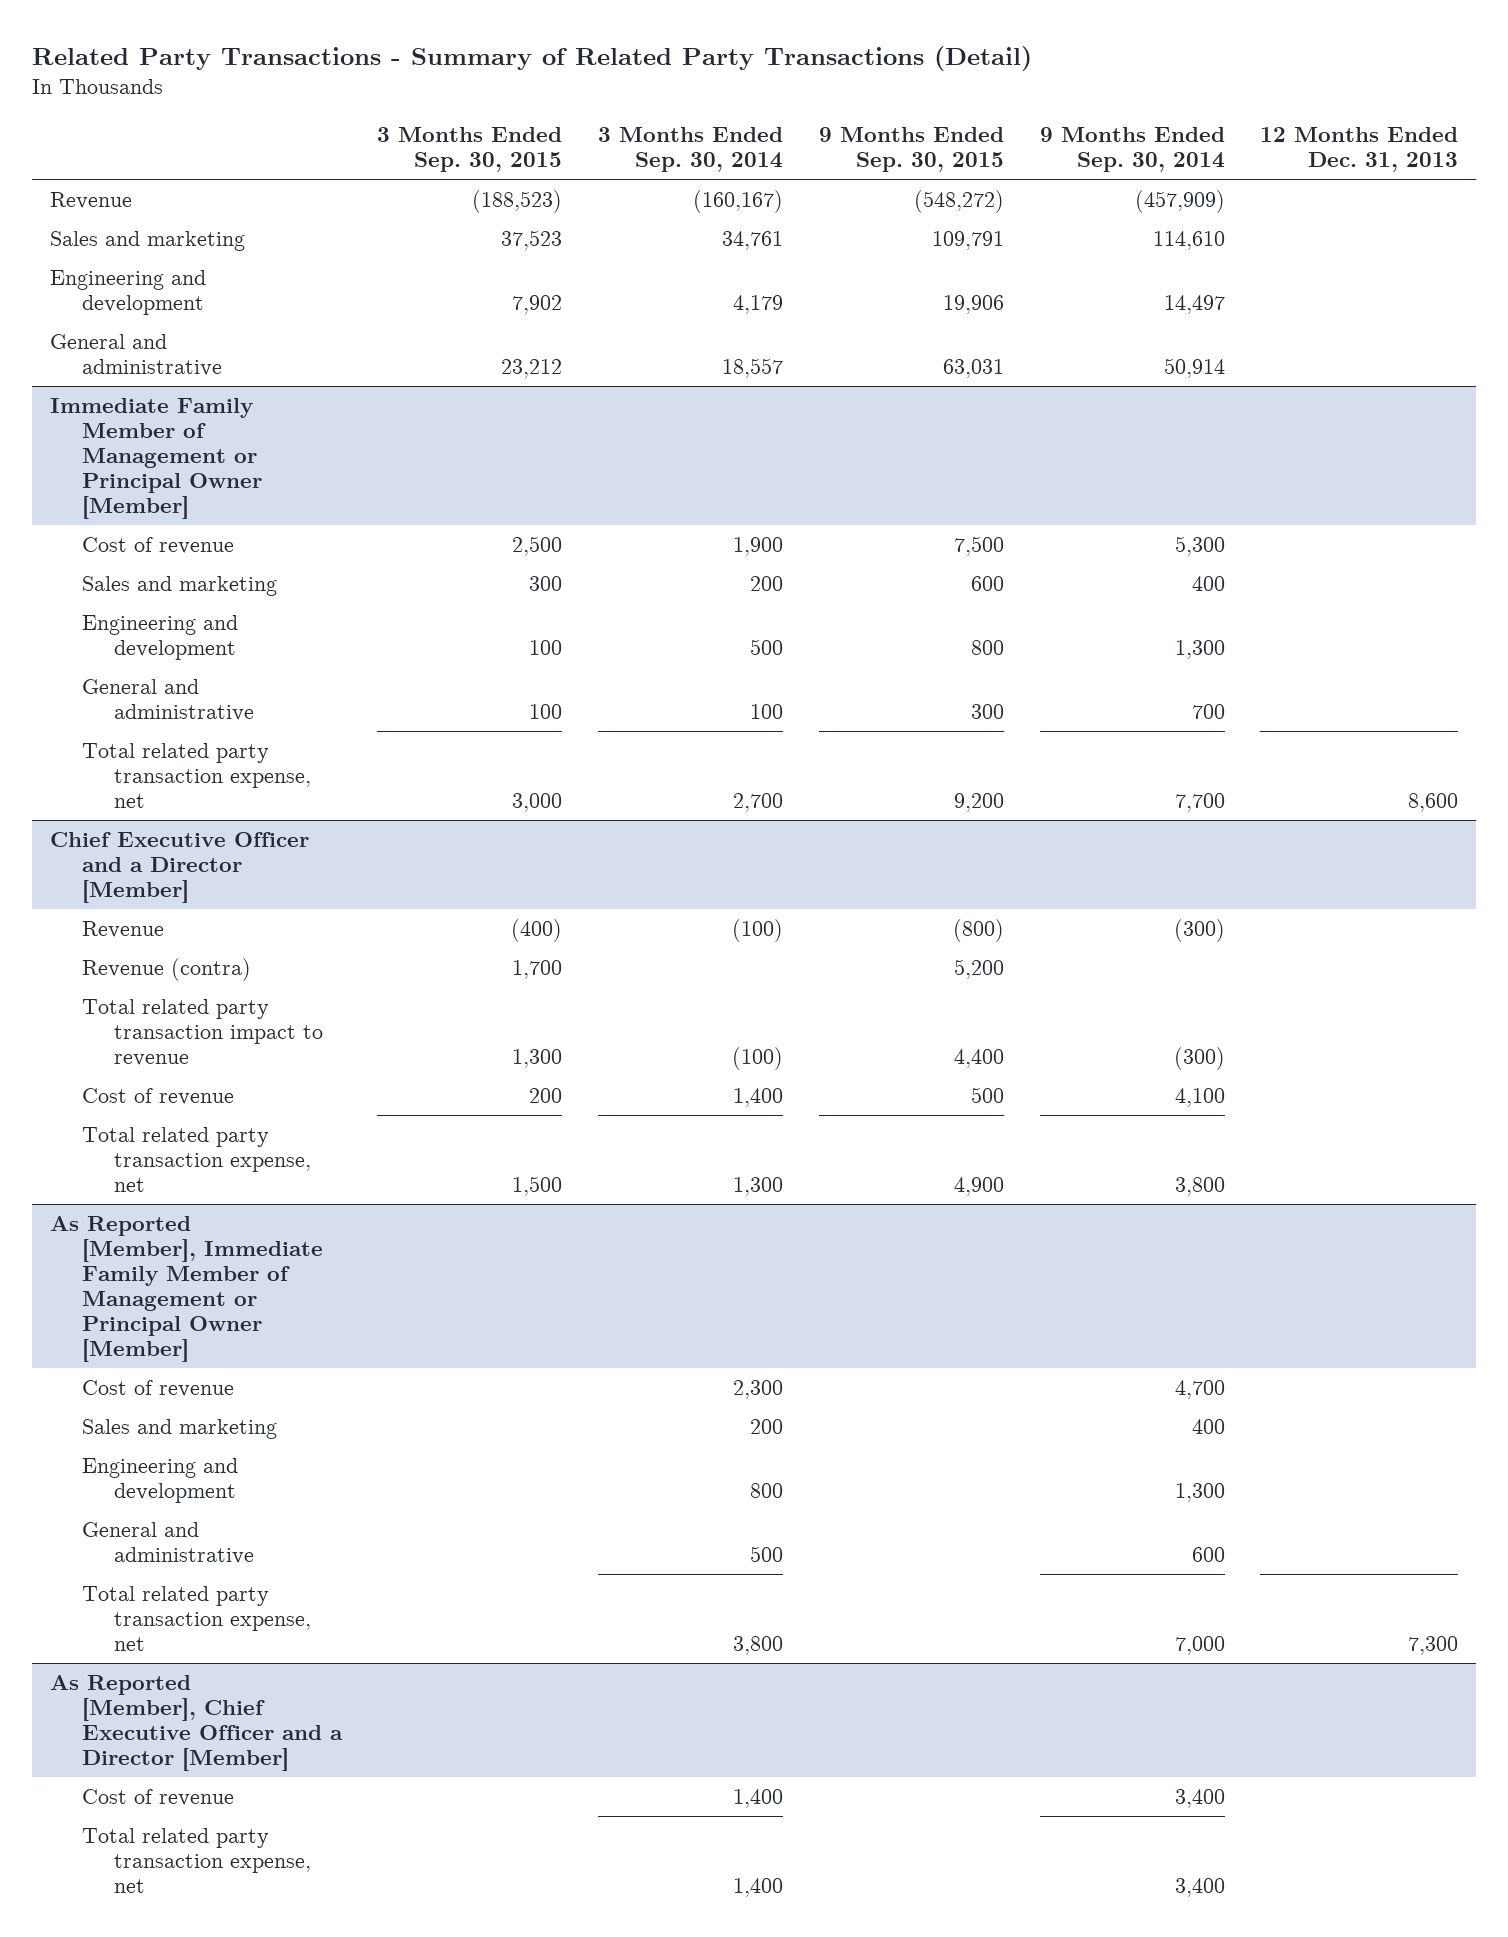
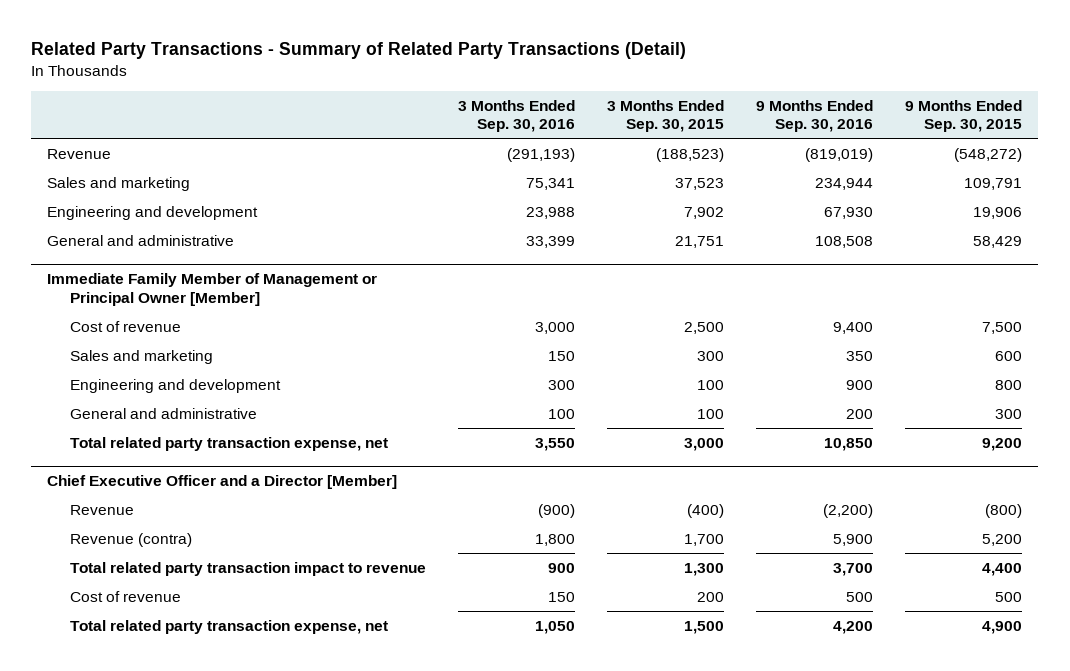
[598,127,784,173] 3 Months Ended Sep. 30, 2014 -> none
[1039,127,1225,173] 9 Months Ended Sep. 30, 2014 -> none
[1260,127,1459,173] 12 Months Ended Dec. 31, 2013 -> none
none -> [458,99,576,133] 3 Months Ended Sep. 30, 2016
none -> [756,99,874,133] 9 Months Ended Sep. 30, 2016
[501,359,563,379] 23,212 -> [675,235,725,248] 21,751
[942,359,1004,379] 63,031 -> [973,235,1023,248] 58,429
[49,1216,323,1362] As Reported [Member], Immediate Family Member of Management or Principal Owner [Member] -> none
[81,1380,234,1398] Cost of revenue -> none
[81,1419,277,1440] Sales and marketing -> none
[81,1458,238,1504] Engineering and development -> none
[81,1522,254,1565] General and administrative -> none
[81,1586,311,1651] Total related party transaction expense, net -> none
[49,1675,343,1771] As Reported [Member], Chief Executive Officer and a Director [Member] -> none
[81,1789,234,1807] Cost of revenue -> none
[81,1828,311,1893] Total related party transaction expense, net -> none

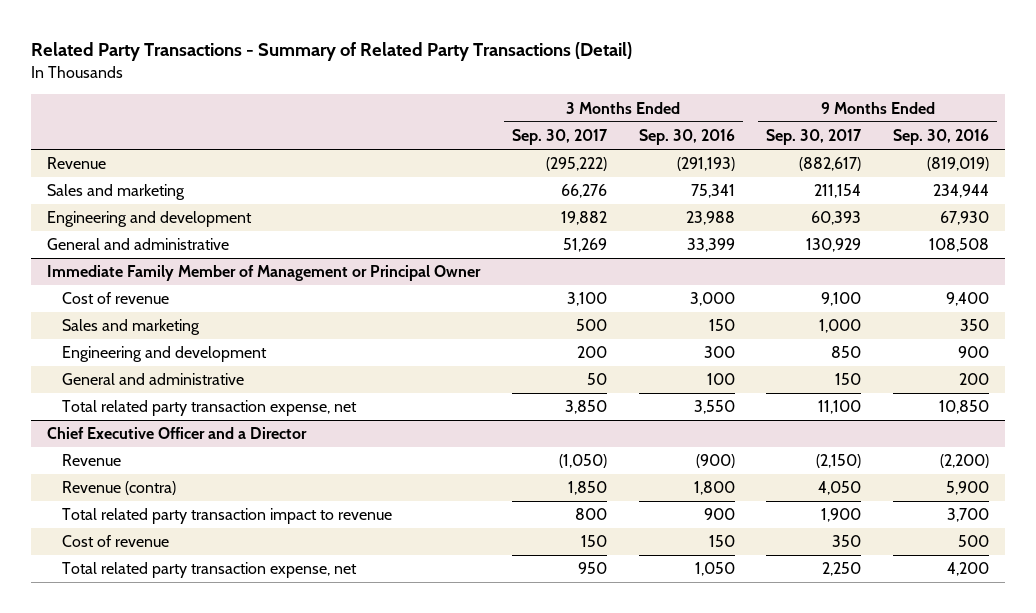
[607,99,725,133] 3 Months Ended Sep. 30, 2015 -> none
[905,99,1023,133] 9 Months Ended Sep. 30, 2015 -> none
none -> [511,129,608,146] Sep. 30, 2017
none -> [766,129,863,146] Sep. 30, 2017
[47,273,378,306] Immediate Family Member of Management or Principal Owner [Member] -> [47,265,482,282] Immediate Family Member of Management or Principal Owner
[47,475,398,490] Chief Executive Officer and a Director [Member] -> [47,427,308,440] Chief Executive Officer and a Director

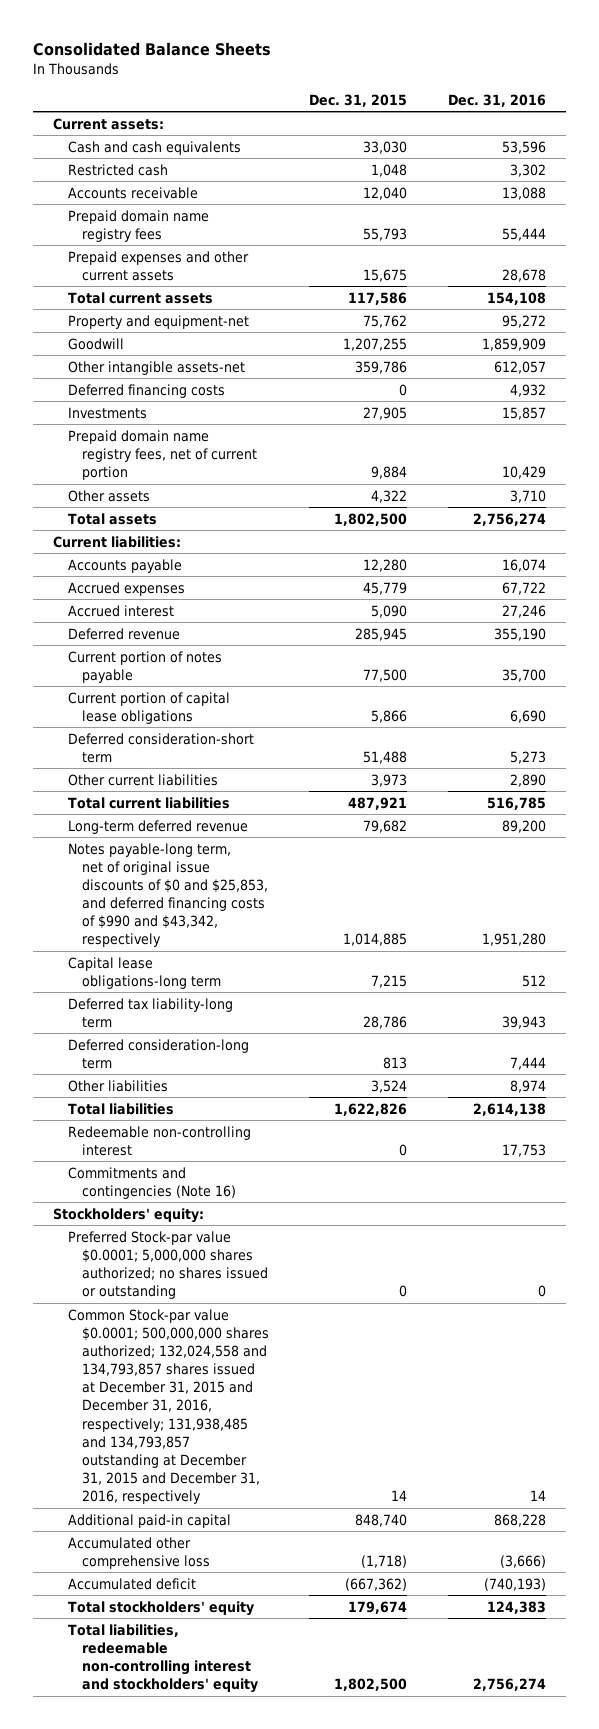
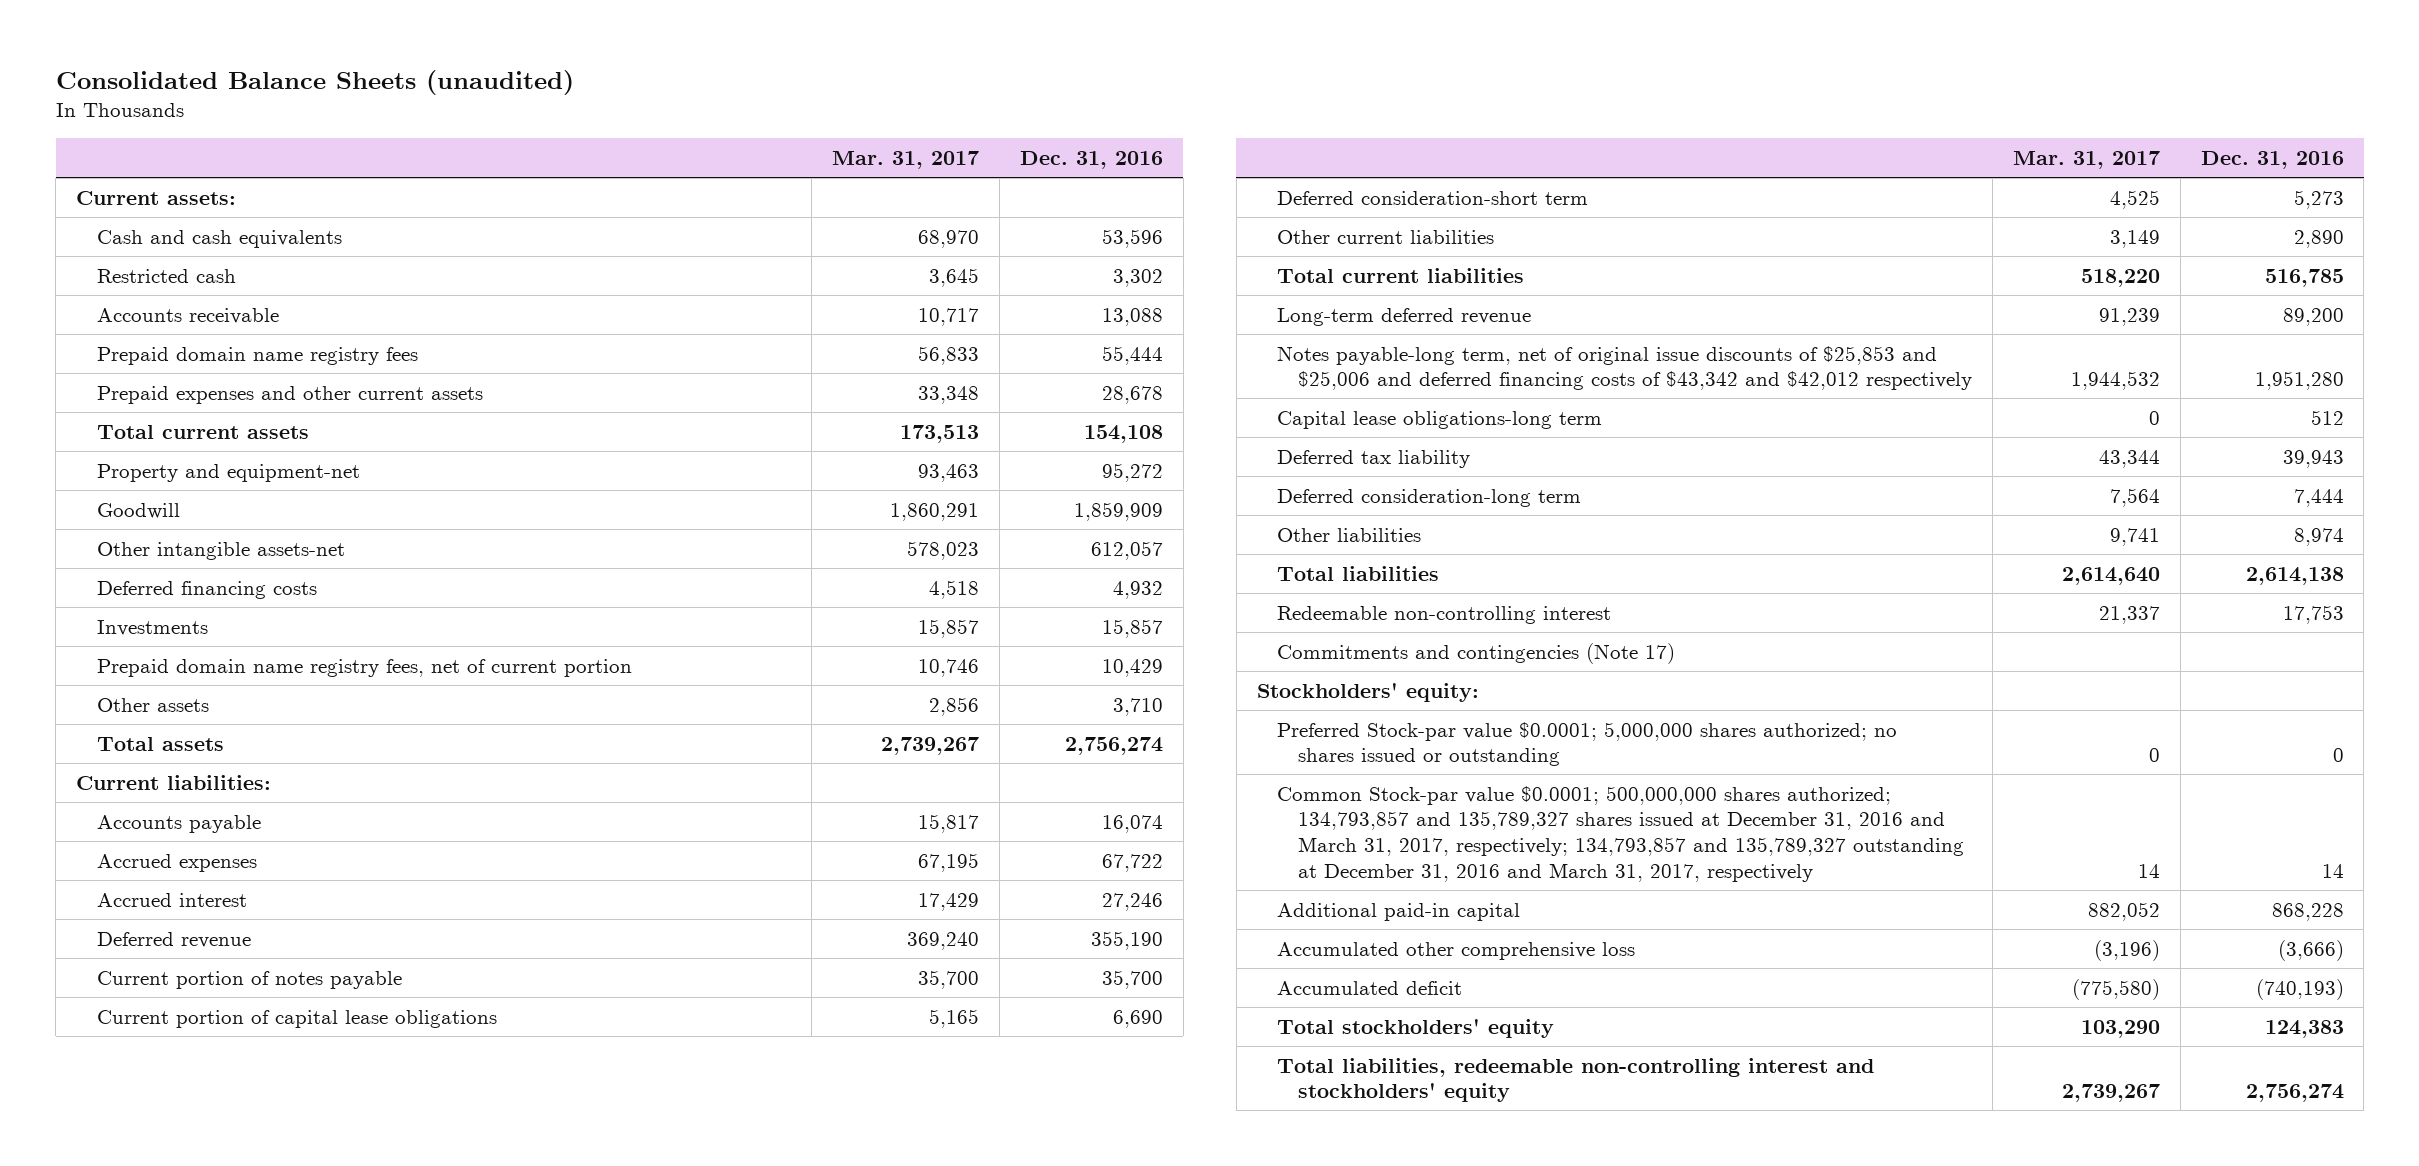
[33,41,272,56] Consolidated Balance Sheets -> [55,69,574,95] Consolidated Balance Sheets (unaudited)
[309,93,408,107] Dec. 31, 2015 -> none
none -> [832,151,980,170] Mar. 31, 2017
[67,842,269,948] Notes payable-long term, net of original issue discounts of $0 and $25,853, and deferred financing costs of $990 and $43,342, respectively -> [1277,345,1973,391] Notes payable-long term, net of original issue discounts of $25,853 and $25,006 and deferred financing costs of $43,342 and $42,012 respectively
[67,997,233,1028] Deferred tax liability-long term -> [1277,449,1471,468] Deferred tax liability
[67,1166,237,1199] Commitments and contingencies (Note 16) -> [1277,642,1676,664] Commitments and contingencies (Note 17)
[67,1308,270,1505] Common Stock-par value $0.0001; 500,000,000 shares authorized; 132,024,558 and 134,793,857 shares issued at December 31, 2015 and December 31, 2016, respectively; 131,938,485 and 134,793,857 outstanding at December 31, 2015 and December 31, 2016, respectively -> [1277,785,1965,882] Common Stock-par value $0.0001; 500,000,000 shares authorized; 134,793,857 and 135,789,327 shares issued at December 31, 2016 and March 31, 2017, respectively; 134,793,857 and 135,789,327 outstanding at December 31, 2016 and March 31, 2017, respectively

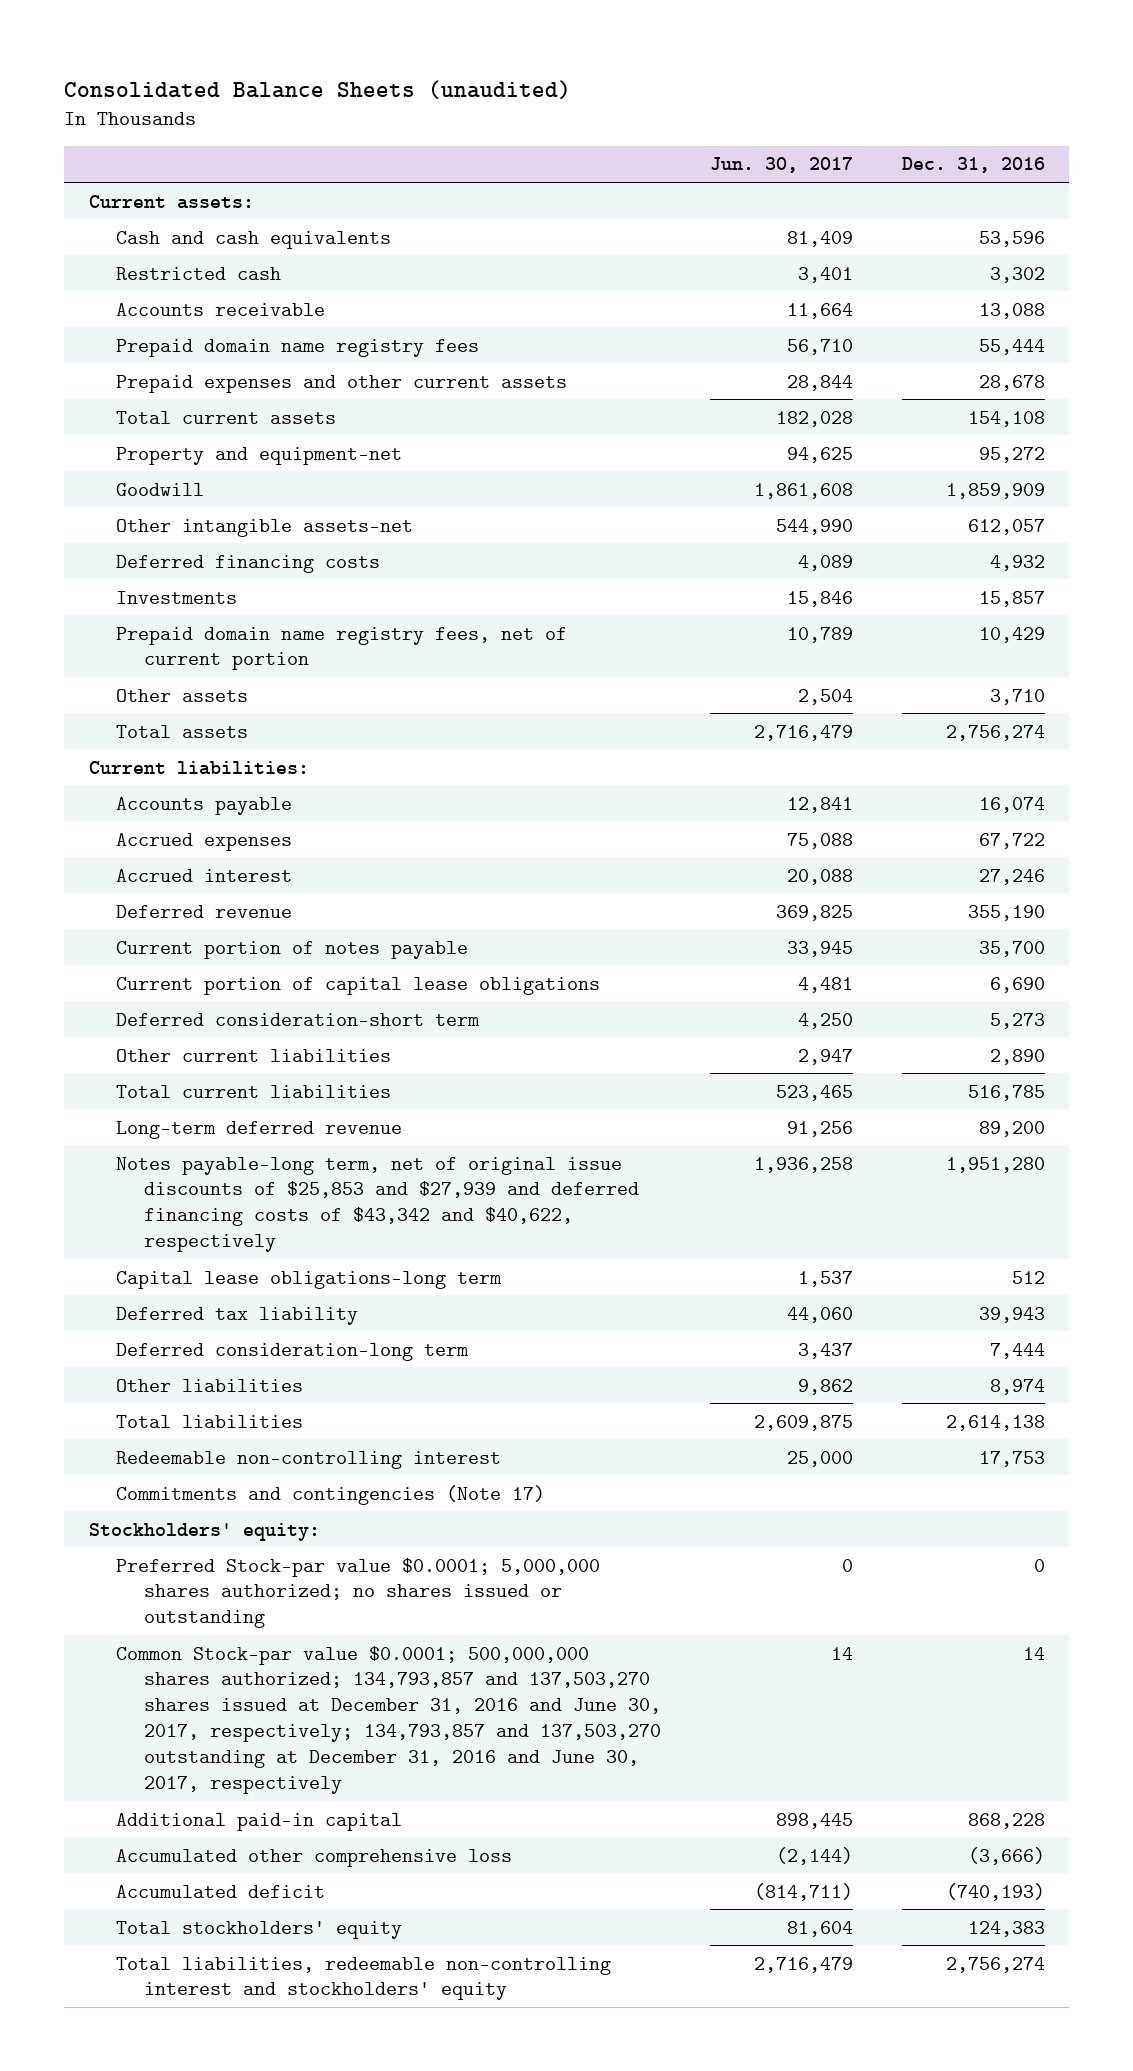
[832,151,980,170] Mar. 31, 2017 -> none
none -> [709,157,853,174] Jun. 30, 2017
[1277,345,1973,391] Notes payable-long term, net of original issue discounts of $25,853 and $25,006 and deferred financing costs of $43,342 and $42,012 respectively -> [116,1156,639,1253] Notes payable-long term, net of original issue discounts of $25,853 and $27,939 and deferred financing costs of $43,342 and $40,622, respectively
[1277,785,1965,882] Common Stock-par value $0.0001; 500,000,000 shares authorized; 134,793,857 and 135,789,327 shares issued at December 31, 2016 and March 31, 2017, respectively; 134,793,857 and 135,789,327 outstanding at December 31, 2016 and March 31, 2017, respectively -> [116,1645,661,1794] Common Stock-par value $0.0001; 500,000,000 shares authorized; 134,793,857 and 137,503,270 shares issued at December 31, 2016 and June 30, 2017, respectively; 134,793,857 and 137,503,270 outstanding at December 31, 2016 and June 30, 2017, respectively

